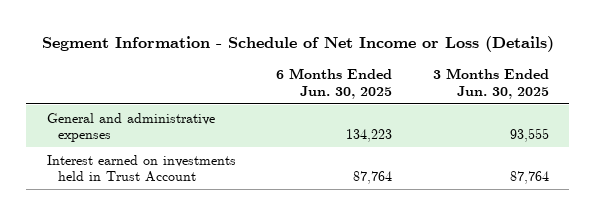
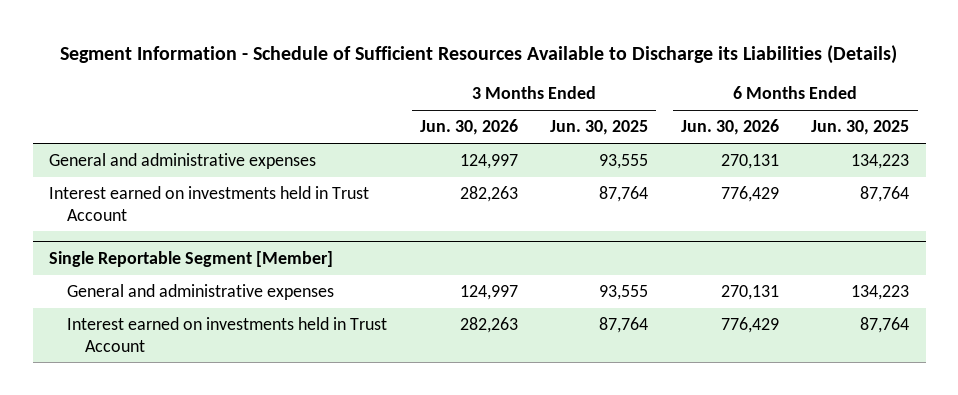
[41,35,554,52] Segment Information - Schedule of Net Income or Loss (Details) -> [60,44,898,64] Segment Information - Schedule of Sufficient Resources Available to Discharge its Liabilities (Details)
none -> [419,119,518,136] Jun. 30, 2026
none -> [680,119,779,136] Jun. 30, 2026
none -> [48,250,333,267] Single Reportable Segment [Member]
none -> [67,284,335,301] General and administrative expenses
none -> [67,317,388,352] Interest earned on investments held in Trust Account

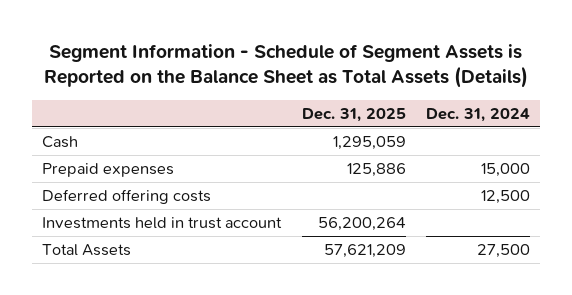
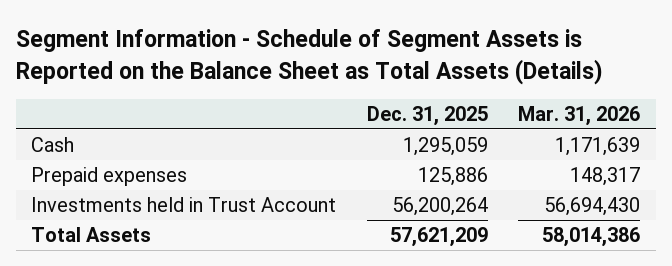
[425,108,530,123] Dec. 31, 2024 -> none
none -> [518,105,641,126] Mar. 31, 2026
[42,189,212,205] Deferred offering costs -> none
[42,217,283,230] Investments held in trust account -> [31,197,337,213] Investments held in Trust Account

